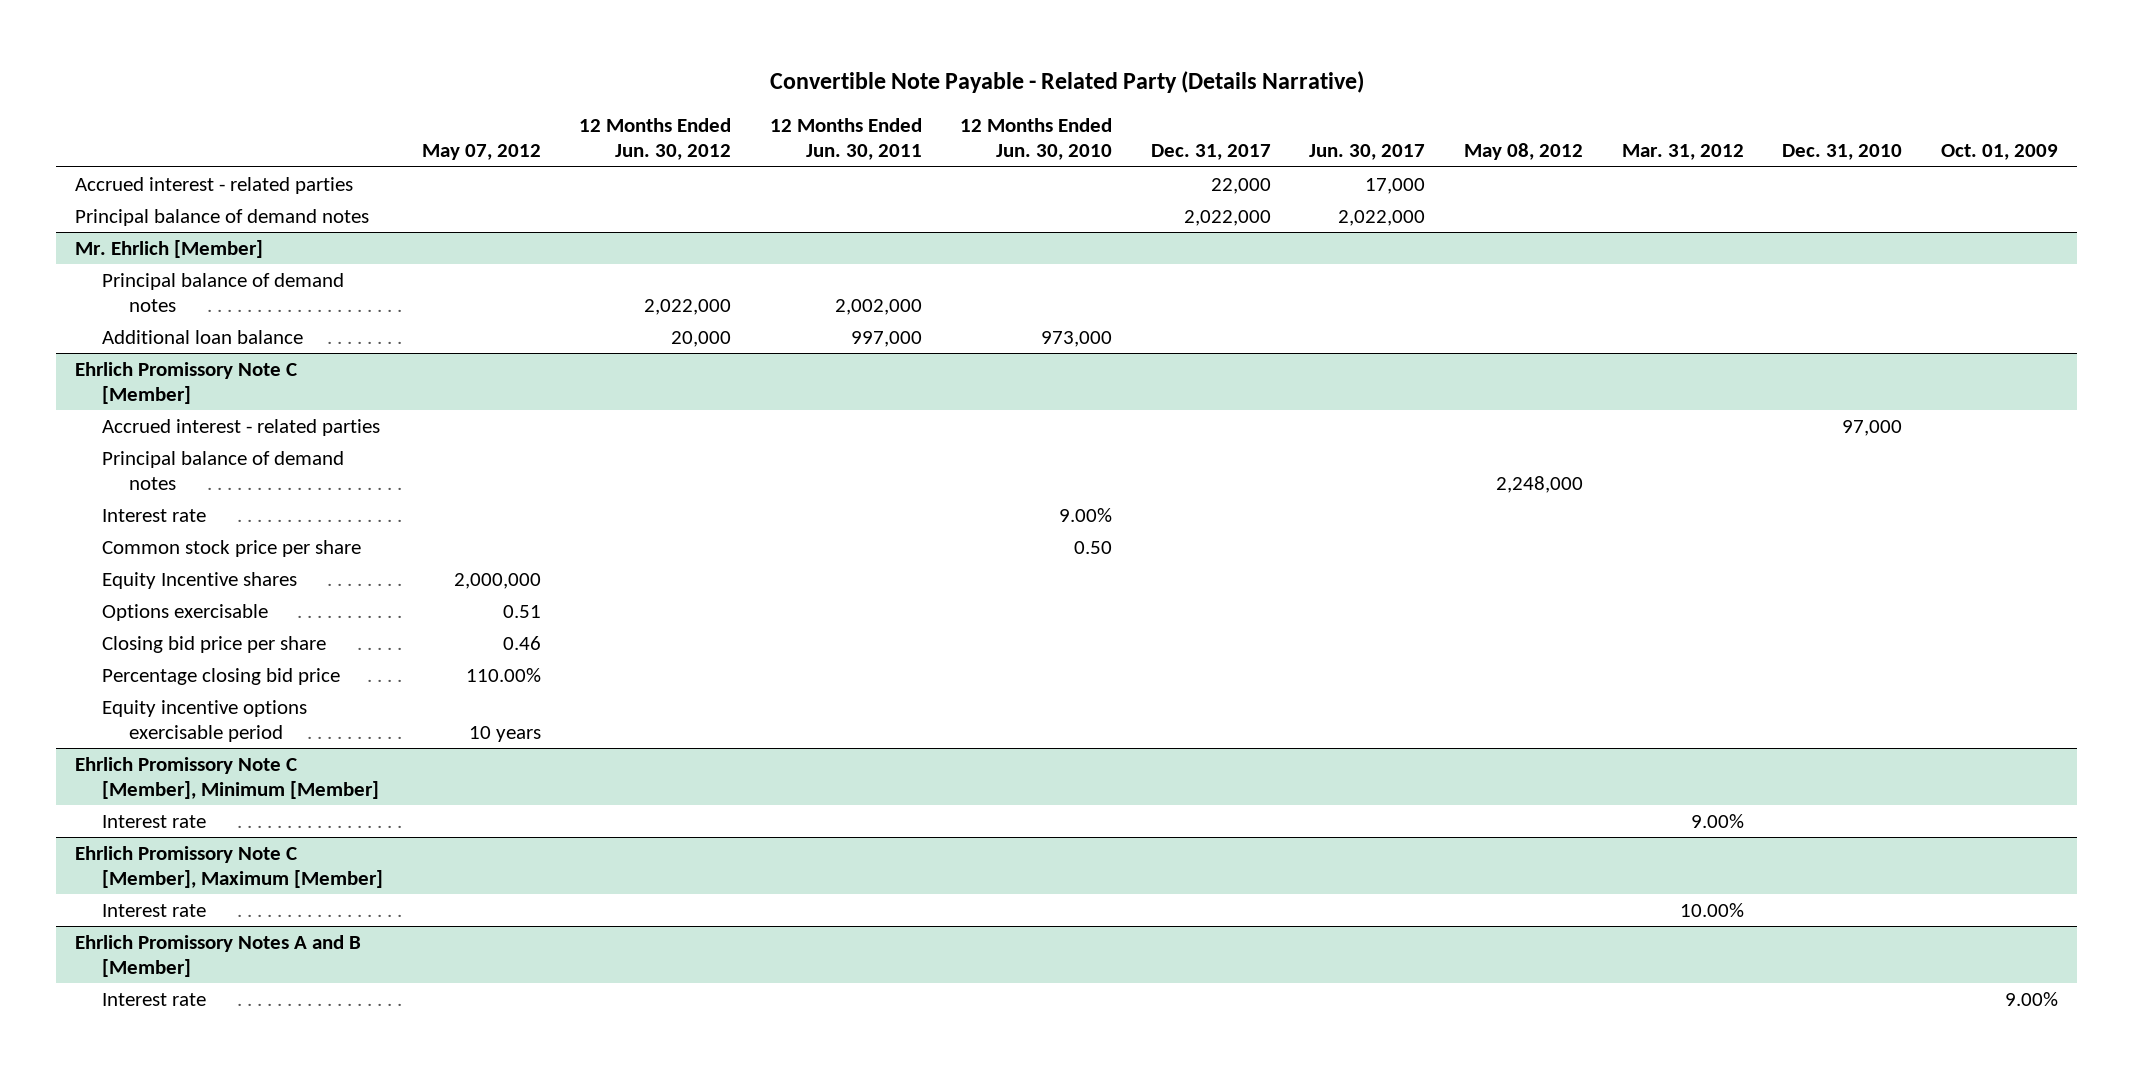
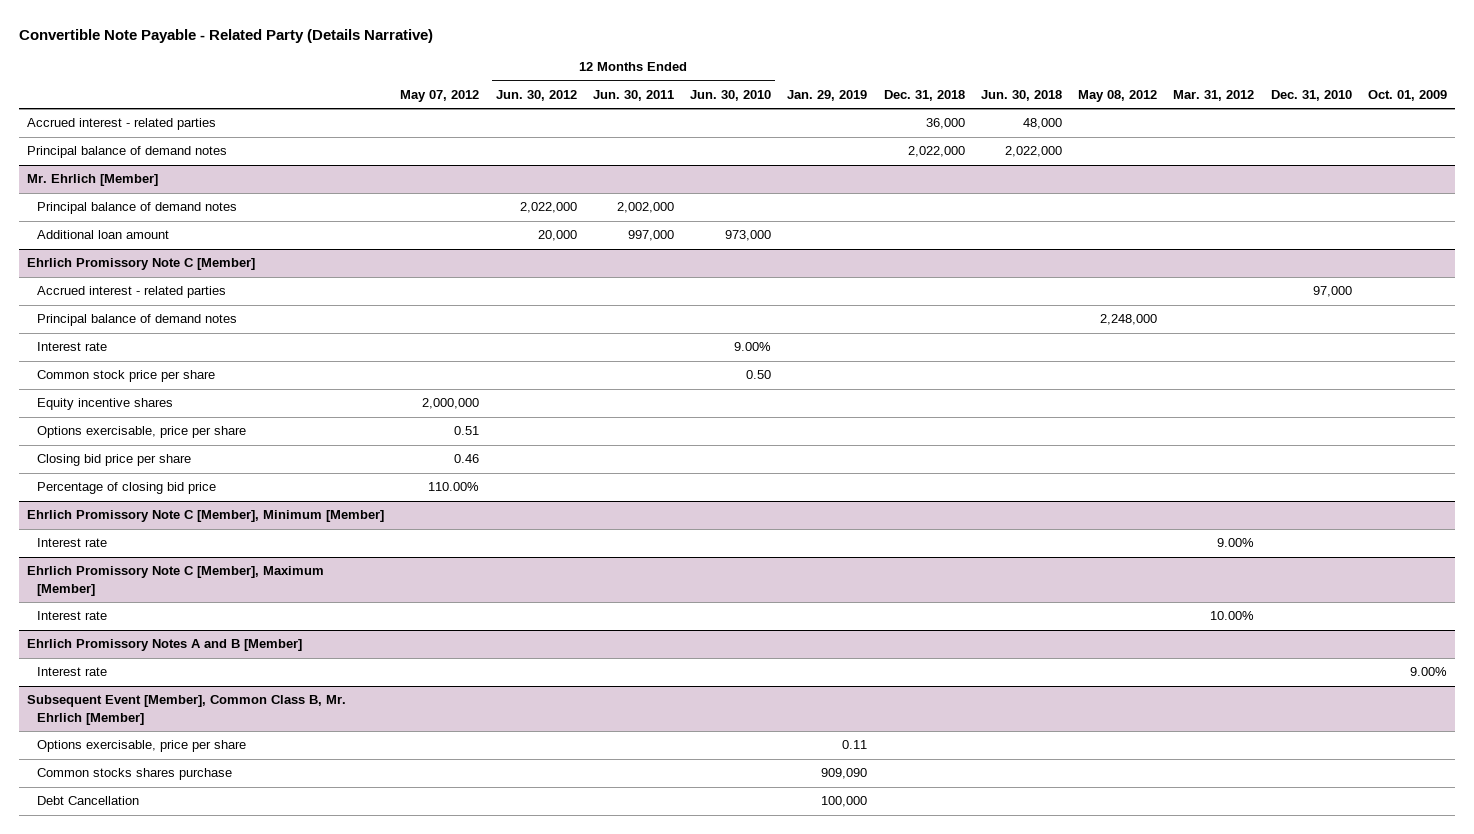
[1150,144,1271,161] Dec. 31, 2017 -> none
[1309,144,1426,161] Jun. 30, 2017 -> none
none -> [787,89,868,101] Jan. 29, 2019
none -> [883,89,965,101] Dec. 31, 2018
none -> [980,89,1062,101] Jun. 30, 2018
[102,329,304,344] Additional loan balance -> [36,230,169,240] Additional loan amount
[102,571,298,589] Equity Incentive shares -> [36,398,173,411] Equity incentive shares
[102,603,269,621] Options exercisable -> [36,426,246,439] Options exercisable, price per share
[102,699,308,742] Equity incentive options exercisable period -> none
[102,667,341,685] Percentage closing bid price -> [36,482,216,495] Percentage of closing bid price
none -> [27,695,347,725] Subsequent Event [Member], Common Class B, Mr. Ehrlich [Member]
none -> [36,740,246,753] Options exercisable, price per share
none -> [36,768,232,781] Common stocks shares purchase
none -> [36,796,139,806] Debt Cancellation

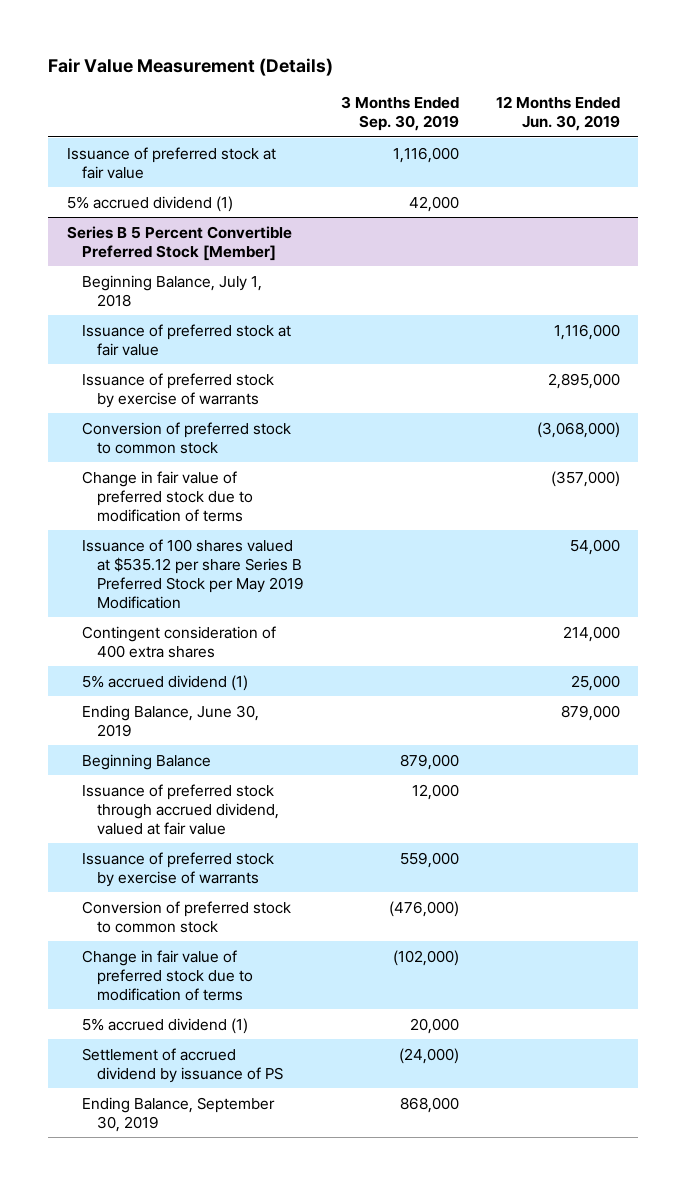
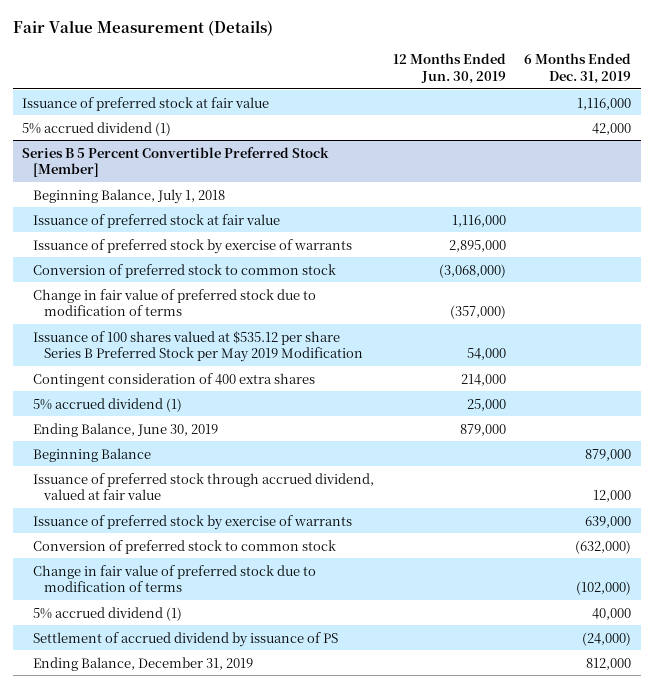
[340,96,459,132] 3 Months Ended Sep. 30, 2019 -> none
none -> [524,53,632,85] 6 Months Ended Dec. 31, 2019
[81,1096,275,1132] Ending Balance, September 30, 2019 -> [32,656,253,671] Ending Balance, December 31, 2019

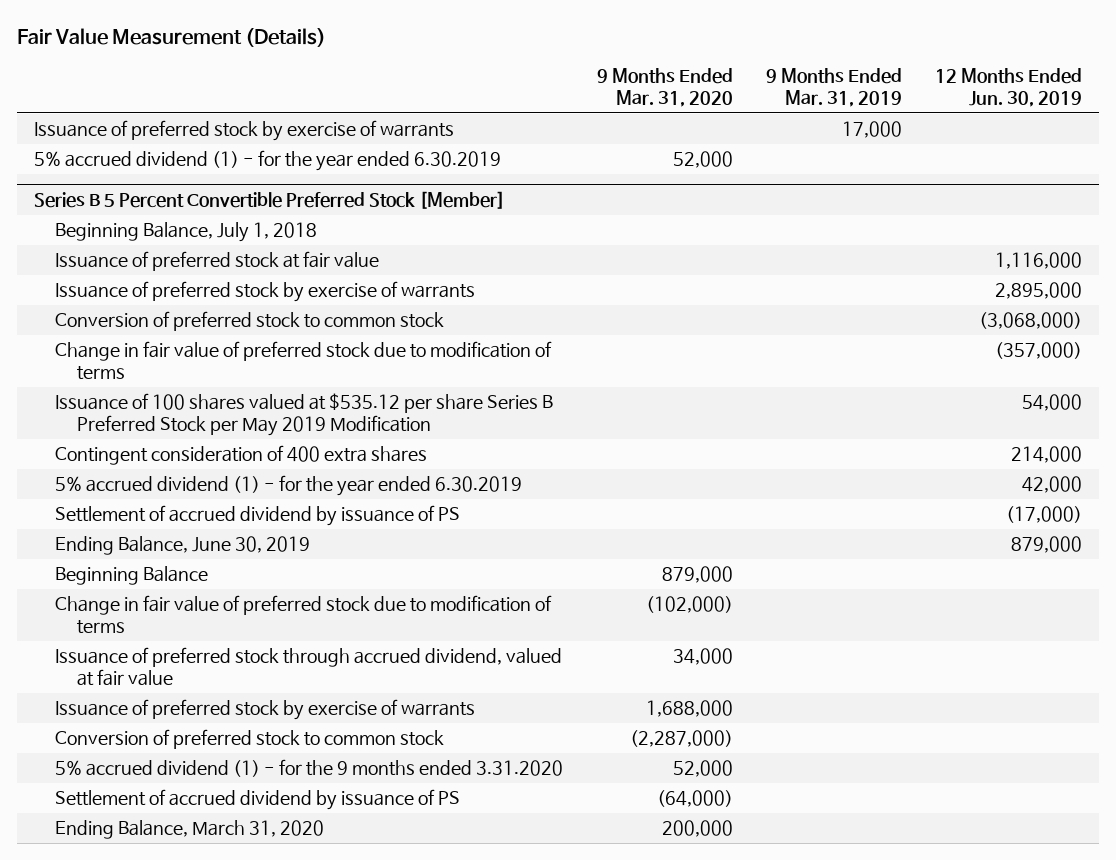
[524,53,632,85] 6 Months Ended Dec. 31, 2019 -> none
none -> [596,68,733,108] 9 Months Ended Mar. 31, 2020
none -> [765,68,902,108] 9 Months Ended Mar. 31, 2019
[22,96,270,111] Issuance of preferred stock at fair value -> none
none -> [33,120,454,142] Issuance of preferred stock by exercise of warrants
[22,121,172,136] 5% accrued dividend (1) -> [33,150,501,172] 5% accrued dividend (1) - for the year ended 6.30.2019
[32,397,182,412] 5% accrued dividend (1) -> [55,475,523,497] 5% accrued dividend (1) - for the year ended 6.30.2019
[466,398,506,411] 25,000 -> [1022,476,1083,494] 42,000
none -> [55,505,461,527] Settlement of accrued dividend by issuance of PS
[32,564,316,593] Change in fair value of preferred stock due to modification of terms -> [55,595,553,635] Change in fair value of preferred stock due to modification of terms
[32,606,182,621] 5% accrued dividend (1) -> [55,759,564,778] 5% accrued dividend (1) - for the 9 months ended 3.31.2020
[32,656,253,671] Ending Balance, December 31, 2019 -> [55,820,325,840] Ending Balance, March 31, 2020

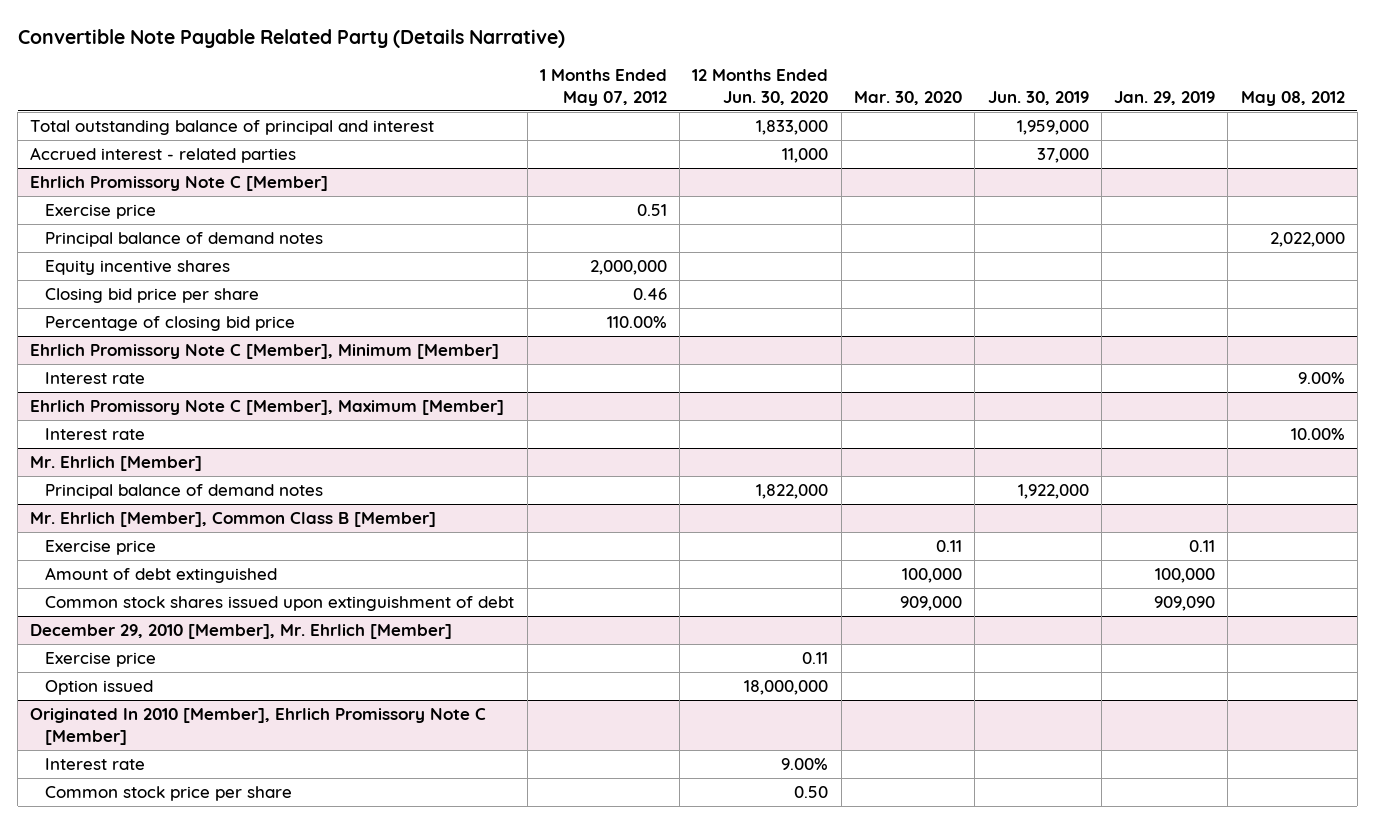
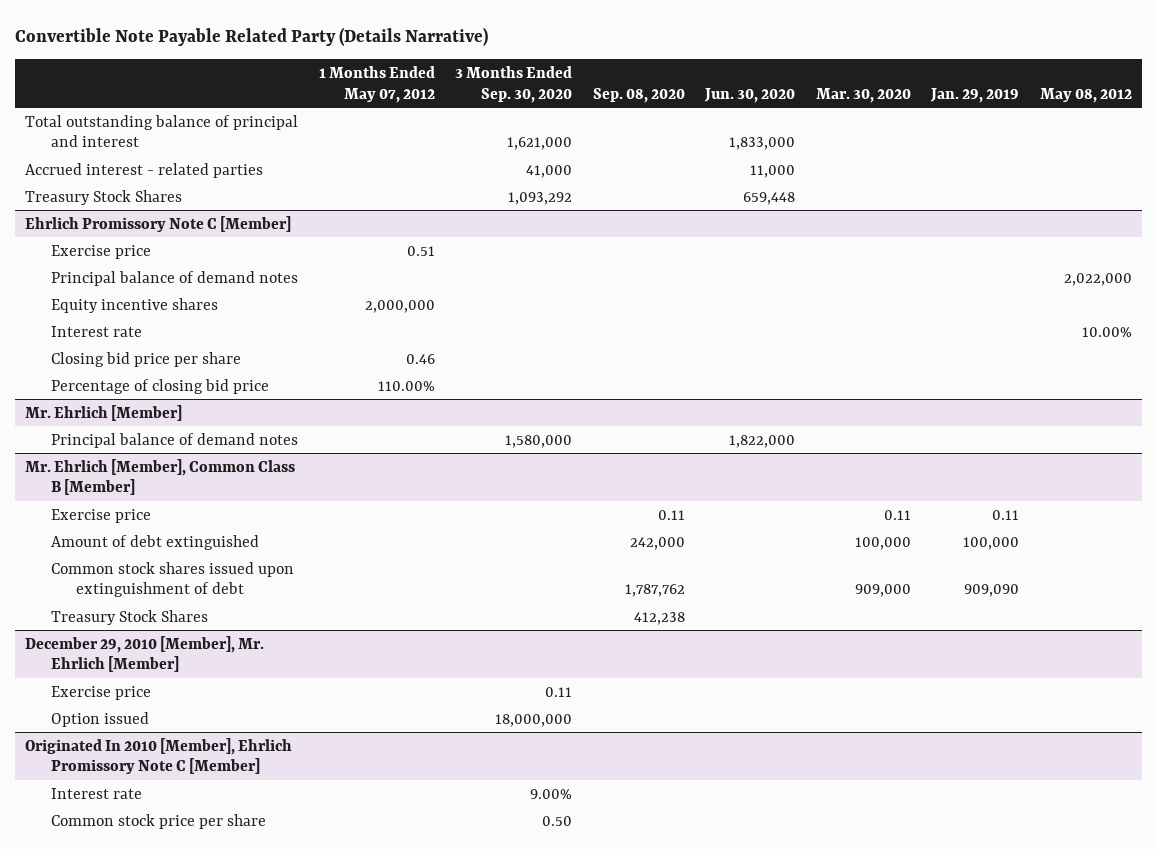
[692,69,829,105] 12 Months Ended Jun. 30, 2020 -> none
[987,90,1089,105] Jun. 30, 2019 -> none
none -> [455,65,573,103] 3 Months Ended Sep. 30, 2020
none -> [592,87,685,103] Sep. 08, 2020
none -> [704,87,796,103] Jun. 30, 2020
none -> [25,189,183,205] Treasury Stock Shares
none -> [50,325,142,337] Interest rate
[30,344,500,360] Ehrlich Promissory Note C [Member], Minimum [Member] -> none
[45,372,146,385] Interest rate -> none
[30,400,505,416] Ehrlich Promissory Note C [Member], Maximum [Member] -> none
[45,428,146,441] Interest rate -> none
none -> [50,609,208,625] Treasury Stock Shares

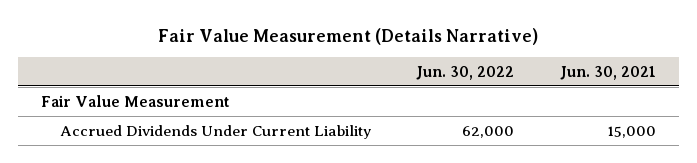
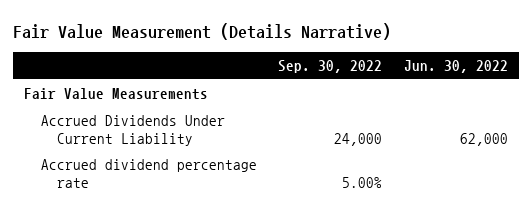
[560,65,657,80] Jun. 30, 2021 -> none
none -> [278,60,383,74] Sep. 30, 2022
[40,94,230,107] Fair Value Measurement -> [24,88,209,101] Fair Value Measurements
none -> [40,159,257,188] Accrued dividend percentage rate

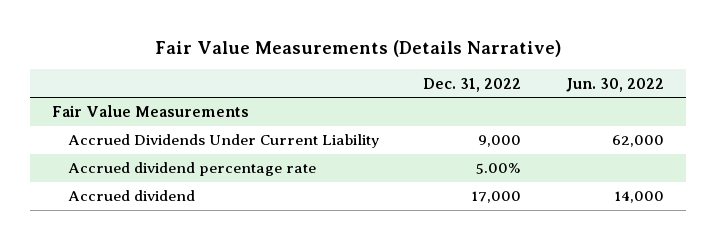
[13,22,392,40] Fair Value Measurement (Details Narrative) -> [154,39,561,57] Fair Value Measurements (Details Narrative)
[278,60,383,74] Sep. 30, 2022 -> none
none -> [423,77,522,92] Dec. 31, 2022
none -> [67,190,195,202] Accrued dividend

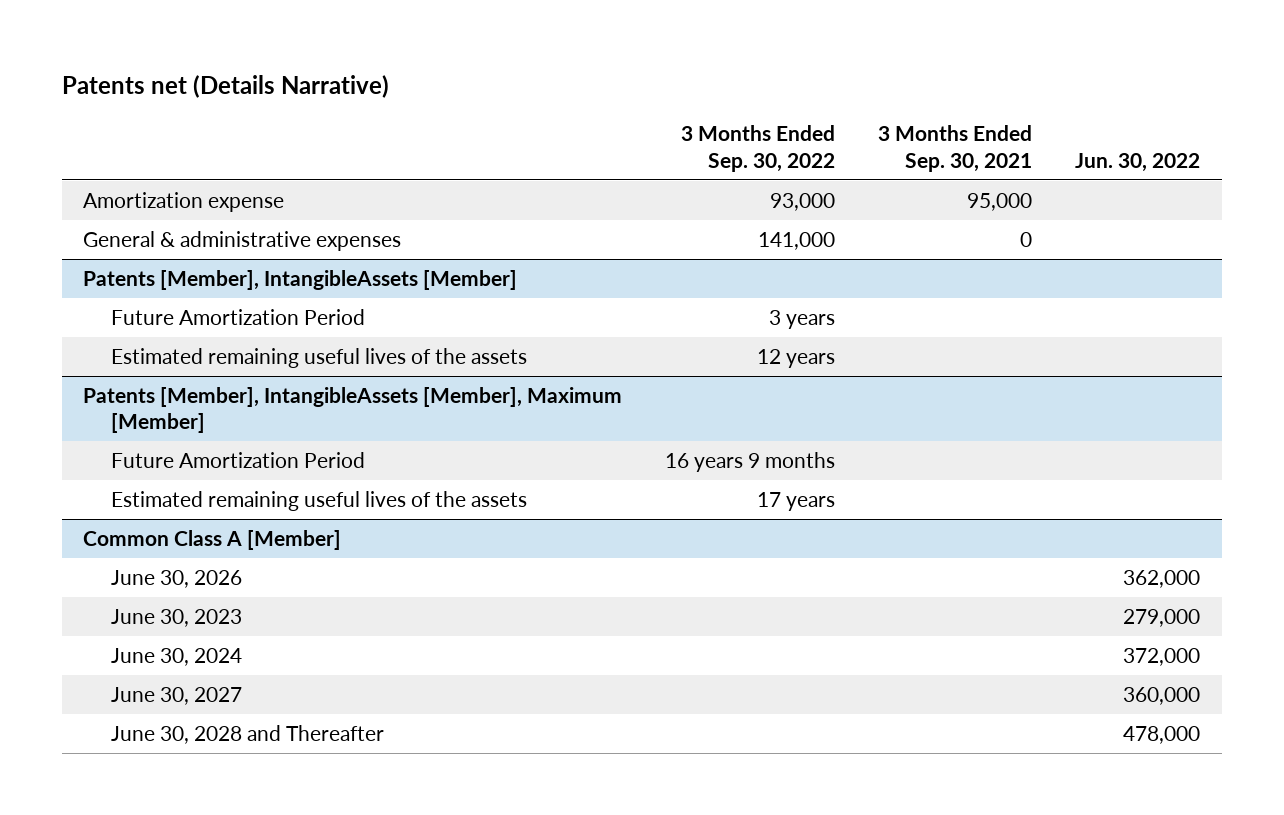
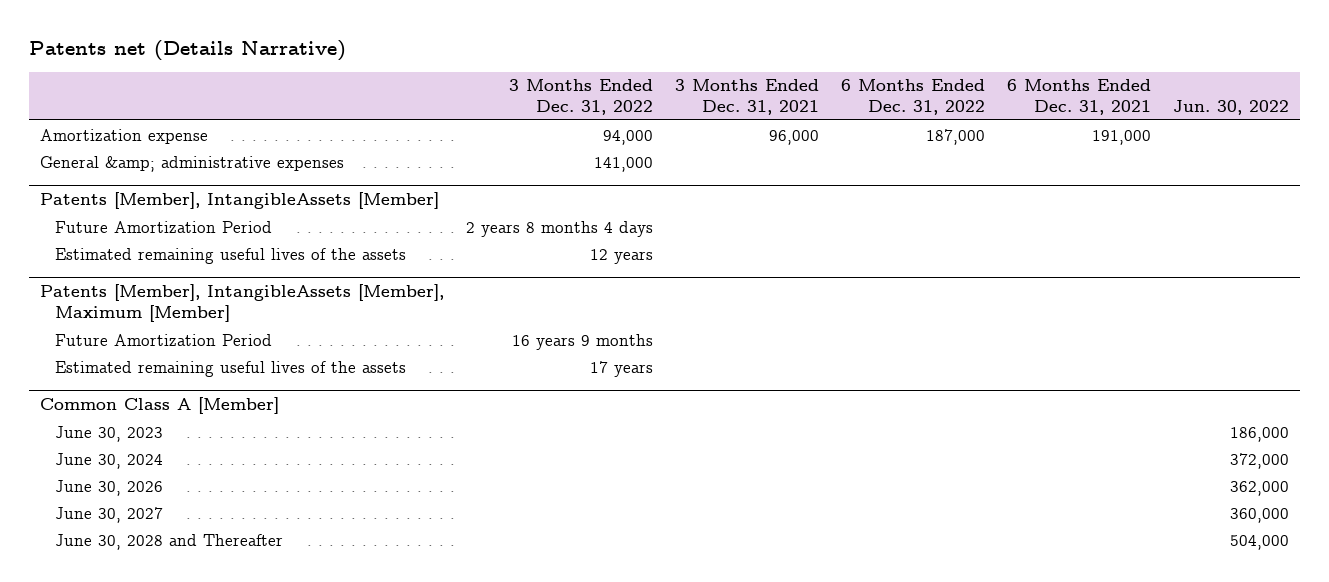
[681,125,836,172] 3 Months Ended Sep. 30, 2022 -> none
[878,125,1033,172] 3 Months Ended Sep. 30, 2021 -> none
none -> [508,79,653,115] 3 Months Ended Dec. 31, 2022
none -> [674,79,819,115] 3 Months Ended Dec. 31, 2021
none -> [841,79,986,115] 6 Months Ended Dec. 31, 2022
none -> [1007,79,1152,115] 6 Months Ended Dec. 31, 2021
[83,230,402,251] General & administrative expenses -> [39,155,344,172] General &amp; administrative expenses
[1123,608,1201,627] 279,000 -> [1230,426,1290,442] 186,000
[110,569,242,588] June 30, 2026 -> [54,479,163,496] June 30, 2026
[1123,725,1201,744] 478,000 -> [1230,534,1290,550] 504,000

